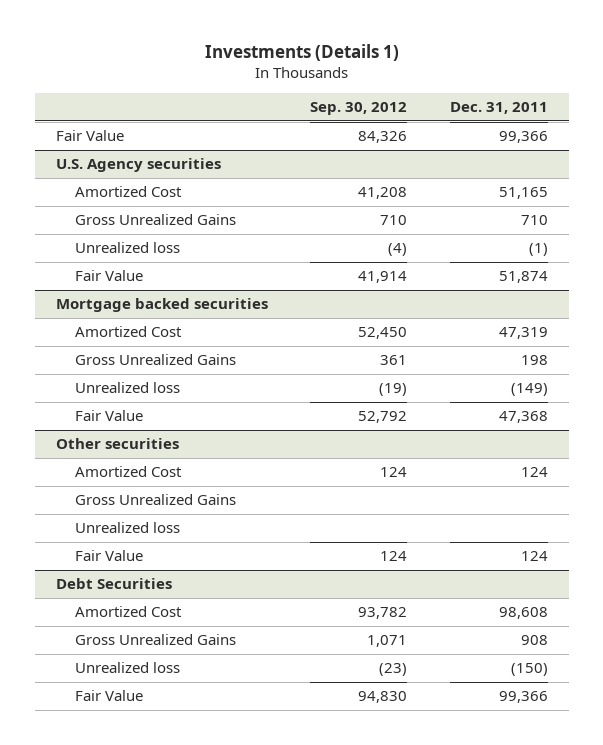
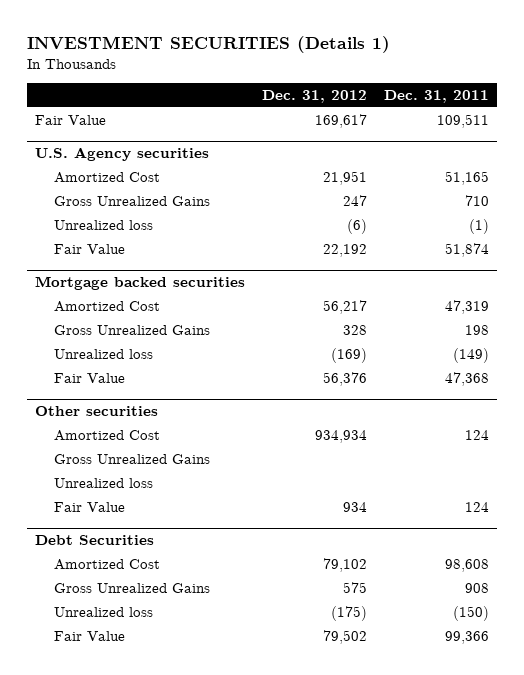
[204,43,399,61] Investments (Details 1) -> [26,36,390,54] INVESTMENT SECURITIES (Details 1)
[310,102,408,116] Sep. 30, 2012 -> none
none -> [261,89,367,103] Dec. 31, 2012
[498,131,548,144] 99,366 -> [436,113,489,128] 109,511

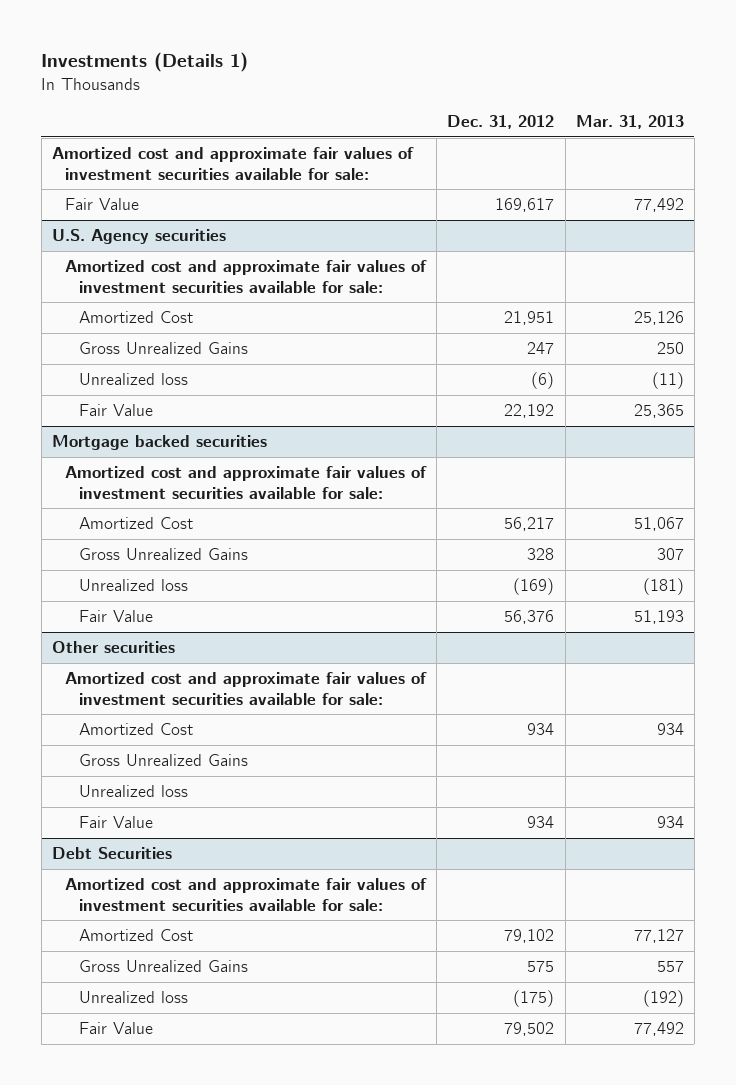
[26,36,390,54] INVESTMENT SECURITIES (Details 1) -> [41,52,249,73] Investments (Details 1)
[383,89,489,103] Dec. 31, 2011 -> none
none -> [575,115,684,130] Mar. 31, 2013
none -> [51,147,414,180] Amortized cost and approximate fair values of investment securities available for sale:
none -> [65,260,428,293] Amortized cost and approximate fair values of investment securities available for sale:
none -> [65,466,428,499] Amortized cost and approximate fair values of investment securities available for sale:
none -> [65,672,428,705] Amortized cost and approximate fair values of investment securities available for sale:
[314,429,367,443] 934,934 -> [527,723,555,736] 934
none -> [65,878,428,911] Amortized cost and approximate fair values of investment securities available for sale:

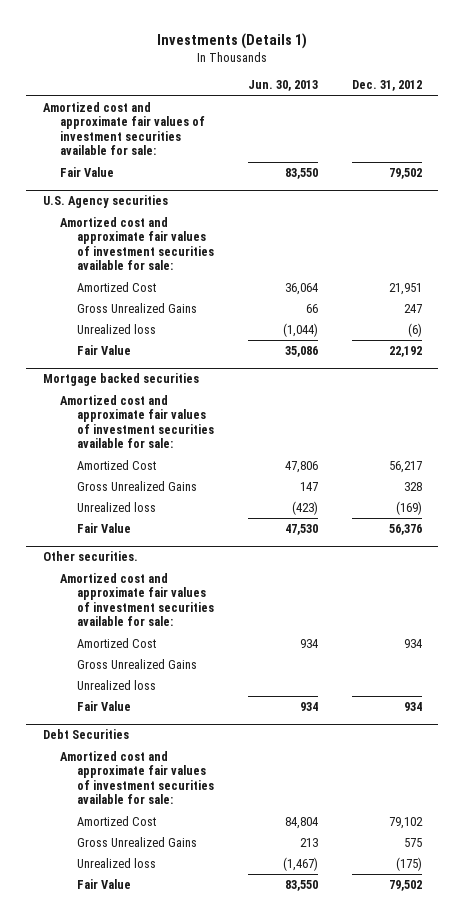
[575,115,684,130] Mar. 31, 2013 -> none
none -> [248,80,319,92] Jun. 30, 2013
[495,198,555,213] 169,617 -> [388,168,422,180] 79,502
[51,641,175,654] Other securities -> [42,551,138,562] Other securities.

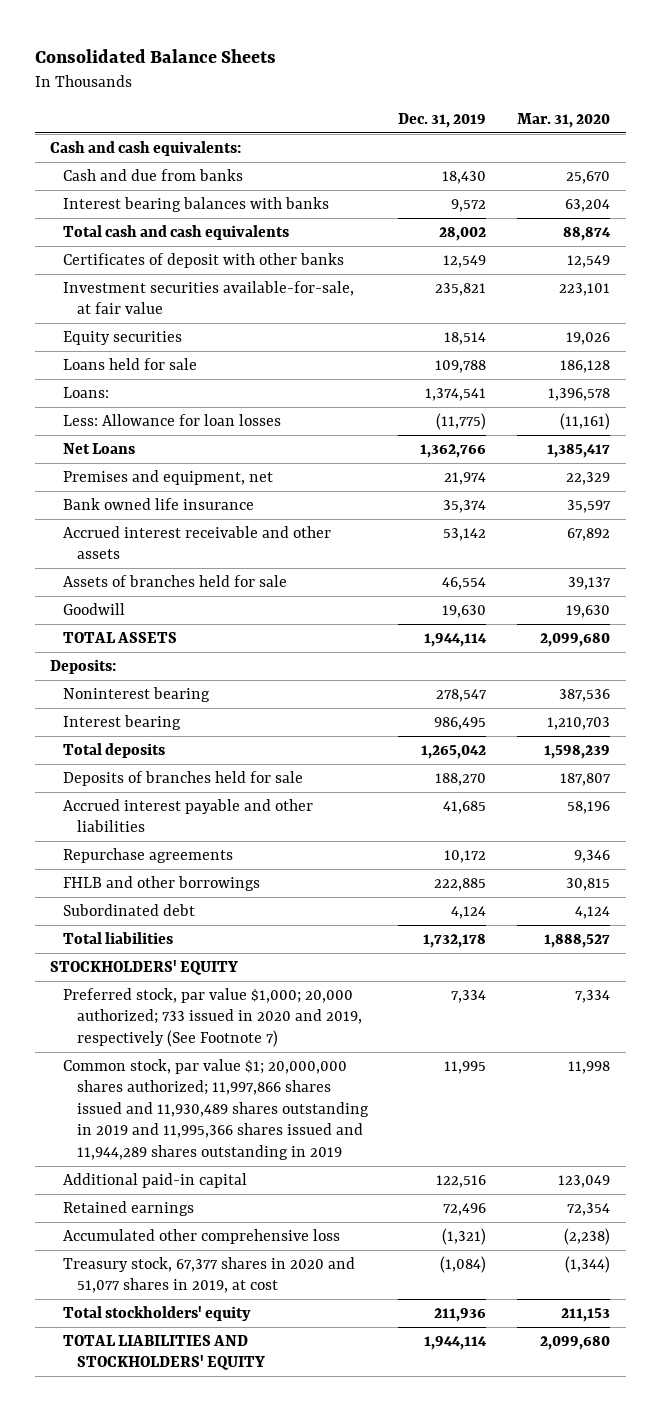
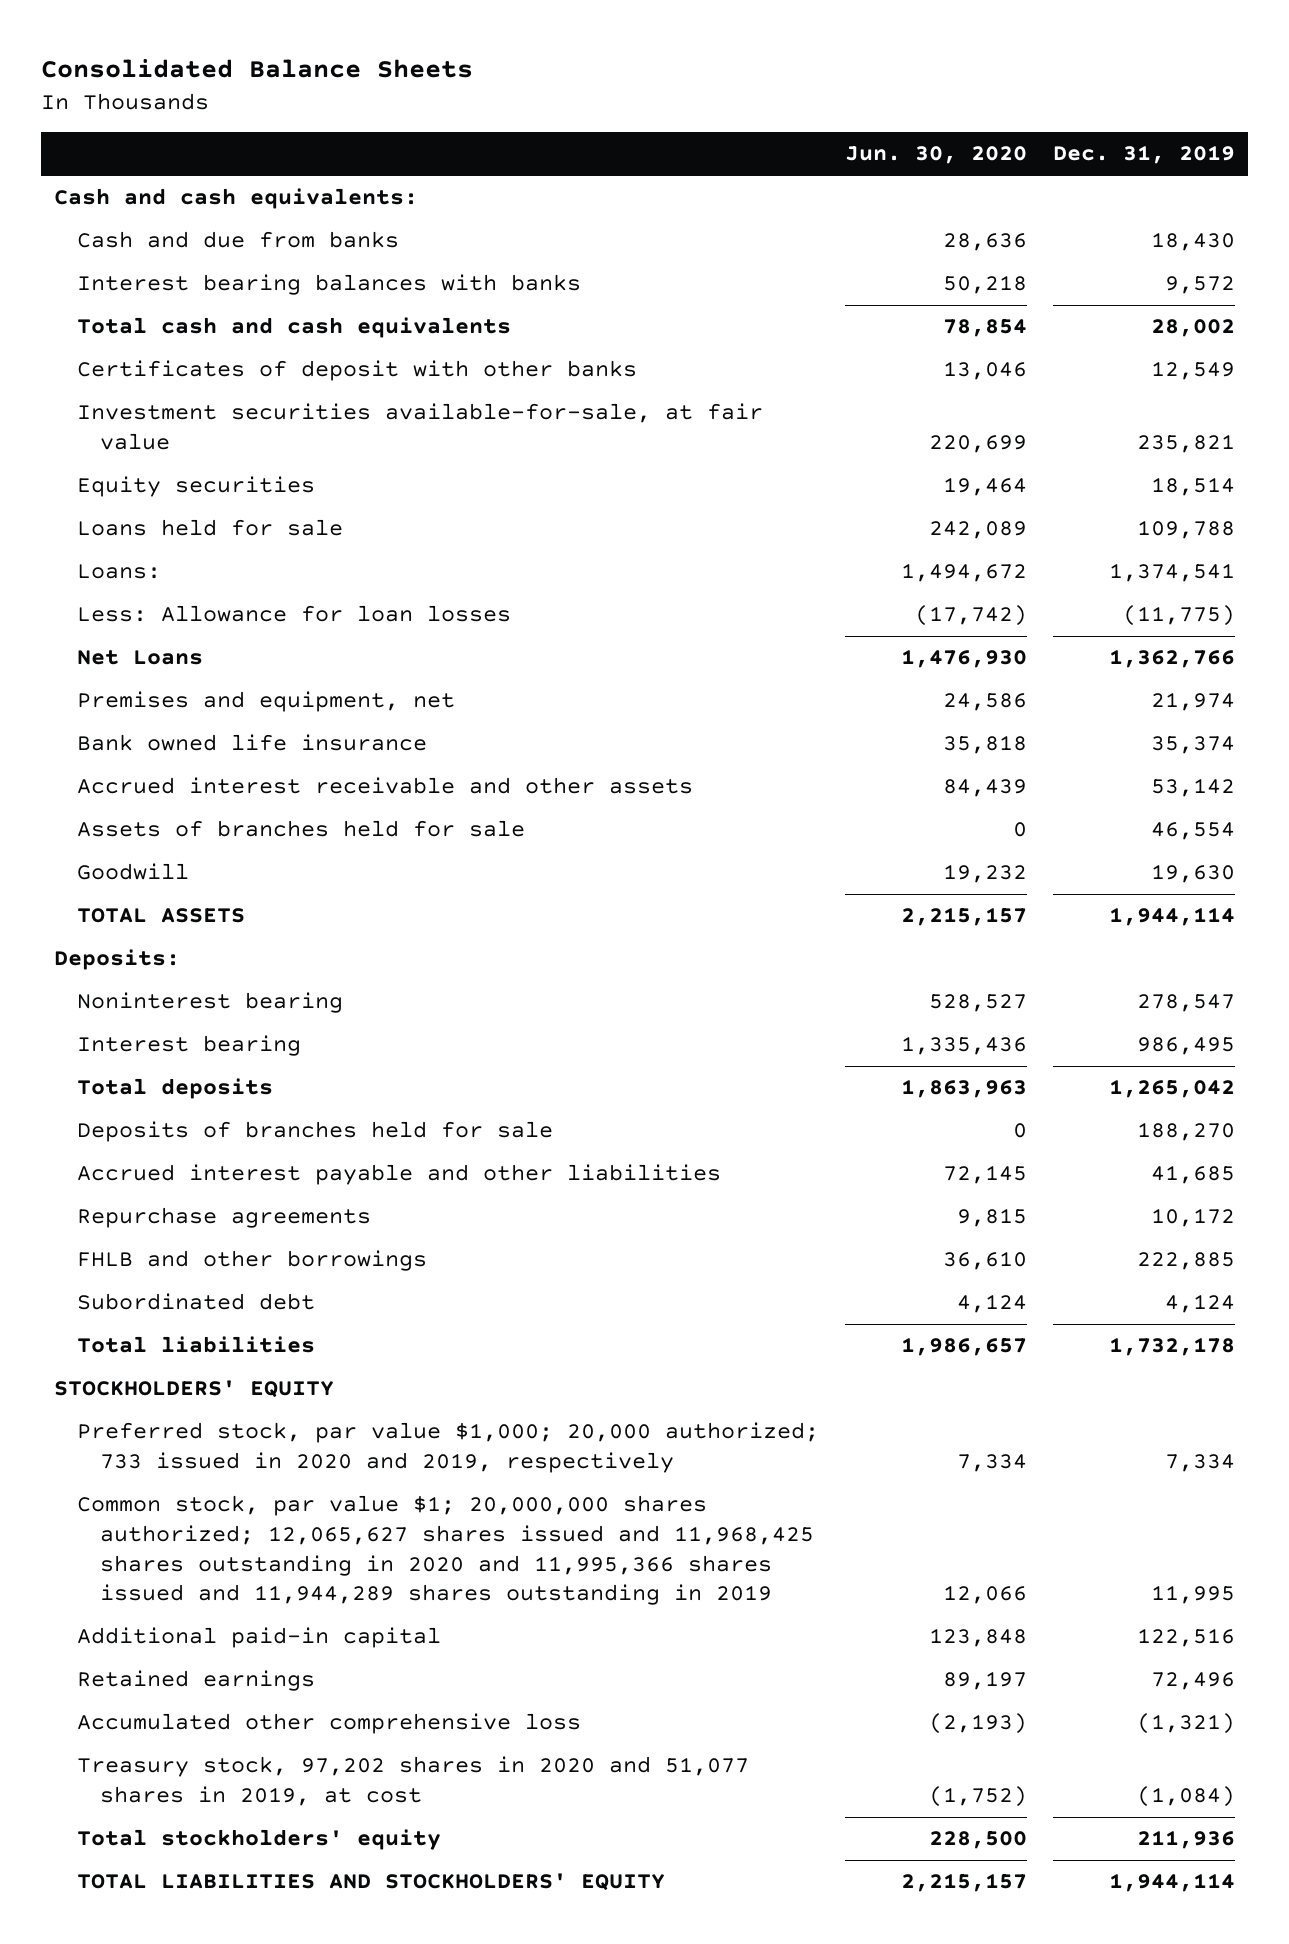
[517,113,611,129] Mar. 31, 2020 -> none
none -> [845,146,1028,165] Jun. 30, 2020
[63,987,362,1047] Preferred stock, par value $1,000; 20,000 authorized; 733 issued in 2020 and 2019, respectively (See Footnote 7) -> [77,1422,820,1474] Preferred stock, par value $1,000; 20,000 authorized; 733 issued in 2020 and 2019, respectively
[63,1058,369,1160] Common stock, par value $1; 20,000,000 shares authorized; 11,997,866 shares issued and 11,930,489 shares outstanding in 2019 and 11,995,366 shares issued and 11,944,289 shares outstanding in 2019 -> [77,1495,815,1606] Common stock, par value $1; 20,000,000 shares authorized; 12,065,627 shares issued and 11,968,425 shares outstanding in 2020 and 11,995,366 shares issued and 11,944,289 shares outstanding in 2019
[63,1256,356,1294] Treasury stock, 67,377 shares in 2020 and 51,077 shares in 2019, at cost -> [77,1756,750,1807] Treasury stock, 97,202 shares in 2020 and 51,077 shares in 2019, at cost

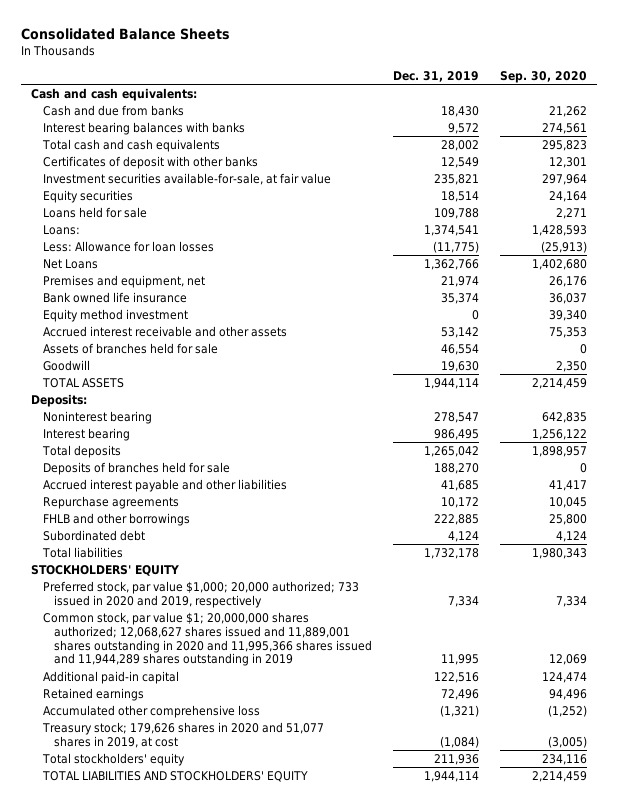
[845,146,1028,165] Jun. 30, 2020 -> none
none -> [500,70,588,83] Sep. 30, 2020
none -> [42,309,188,323] Equity method investment
[77,1495,815,1606] Common stock, par value $1; 20,000,000 shares authorized; 12,065,627 shares issued and 11,968,425 shares outstanding in 2020 and 11,995,366 shares issued and 11,944,289 shares outstanding in 2019 -> [42,612,373,667] Common stock, par value $1; 20,000,000 shares authorized; 12,068,627 shares issued and 11,889,001 shares outstanding in 2020 and 11,995,366 shares issued and 11,944,289 shares outstanding in 2019
[77,1756,750,1807] Treasury stock, 97,202 shares in 2020 and 51,077 shares in 2019, at cost -> [41,722,324,748] Treasury stock; 179,626 shares in 2020 and 51,077 shares in 2019, at cost

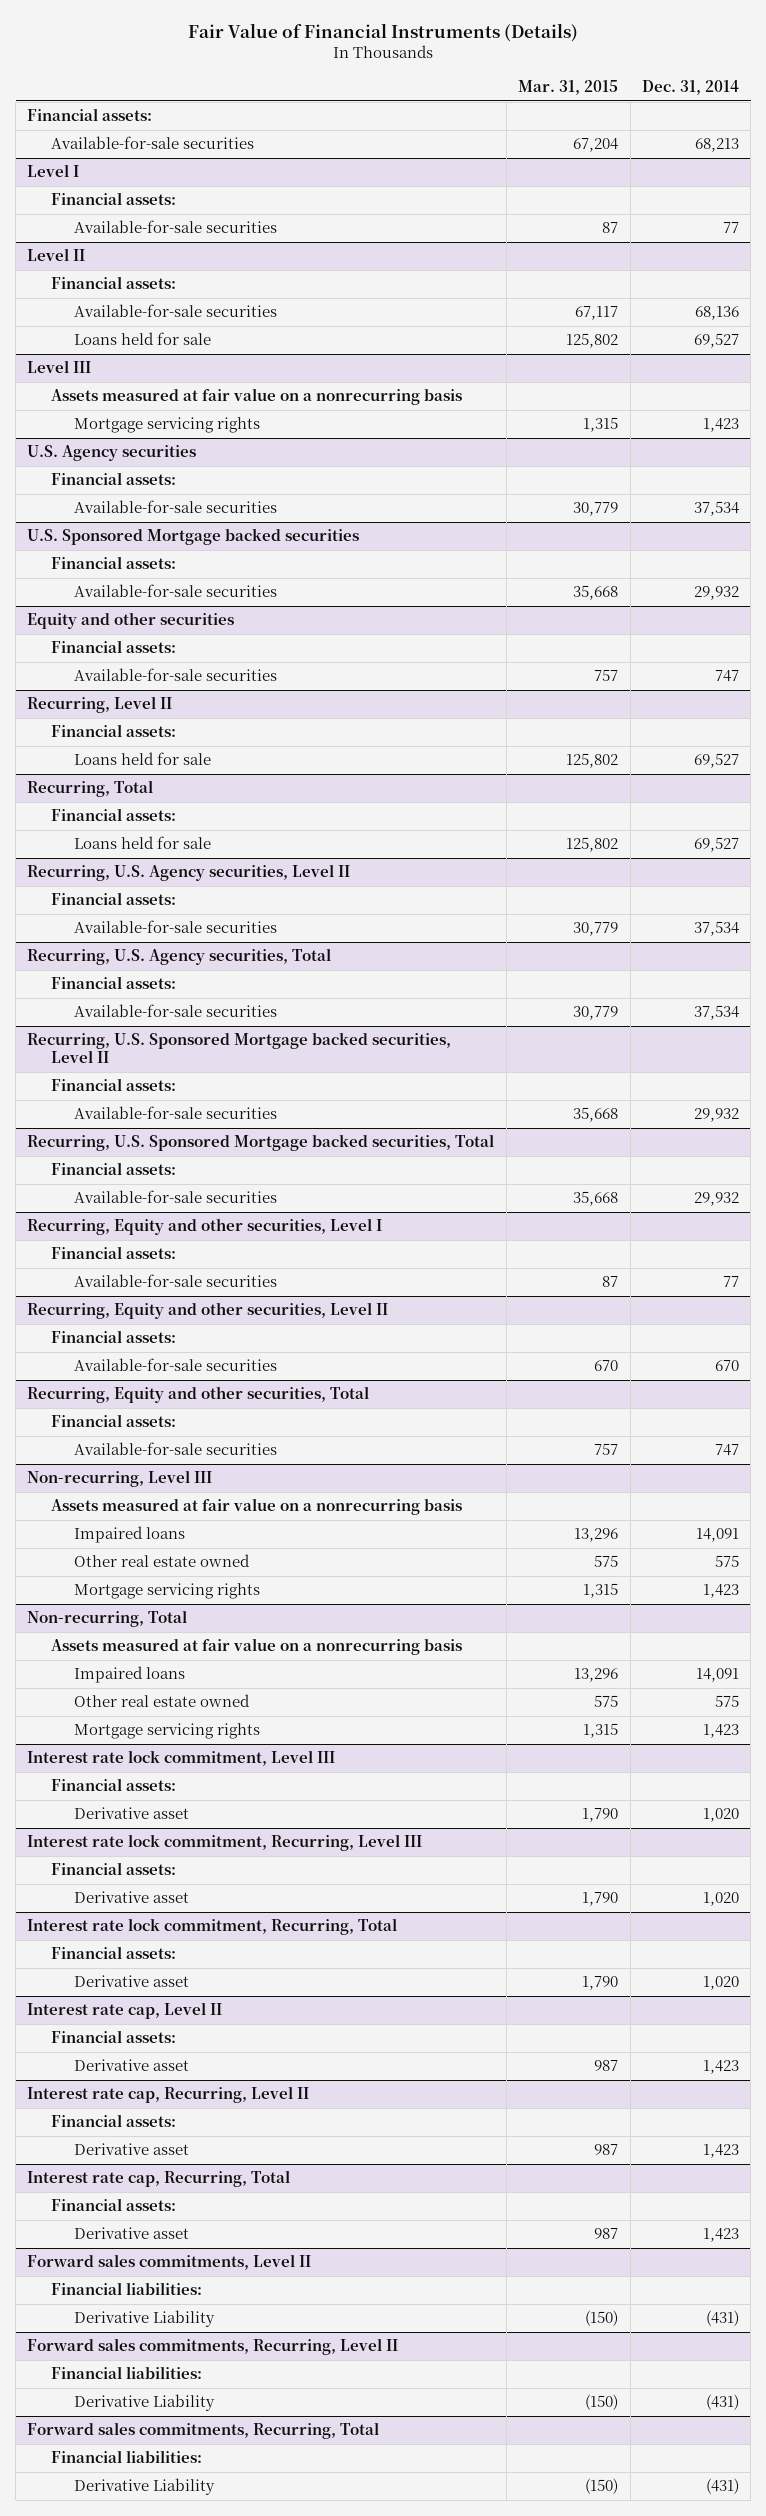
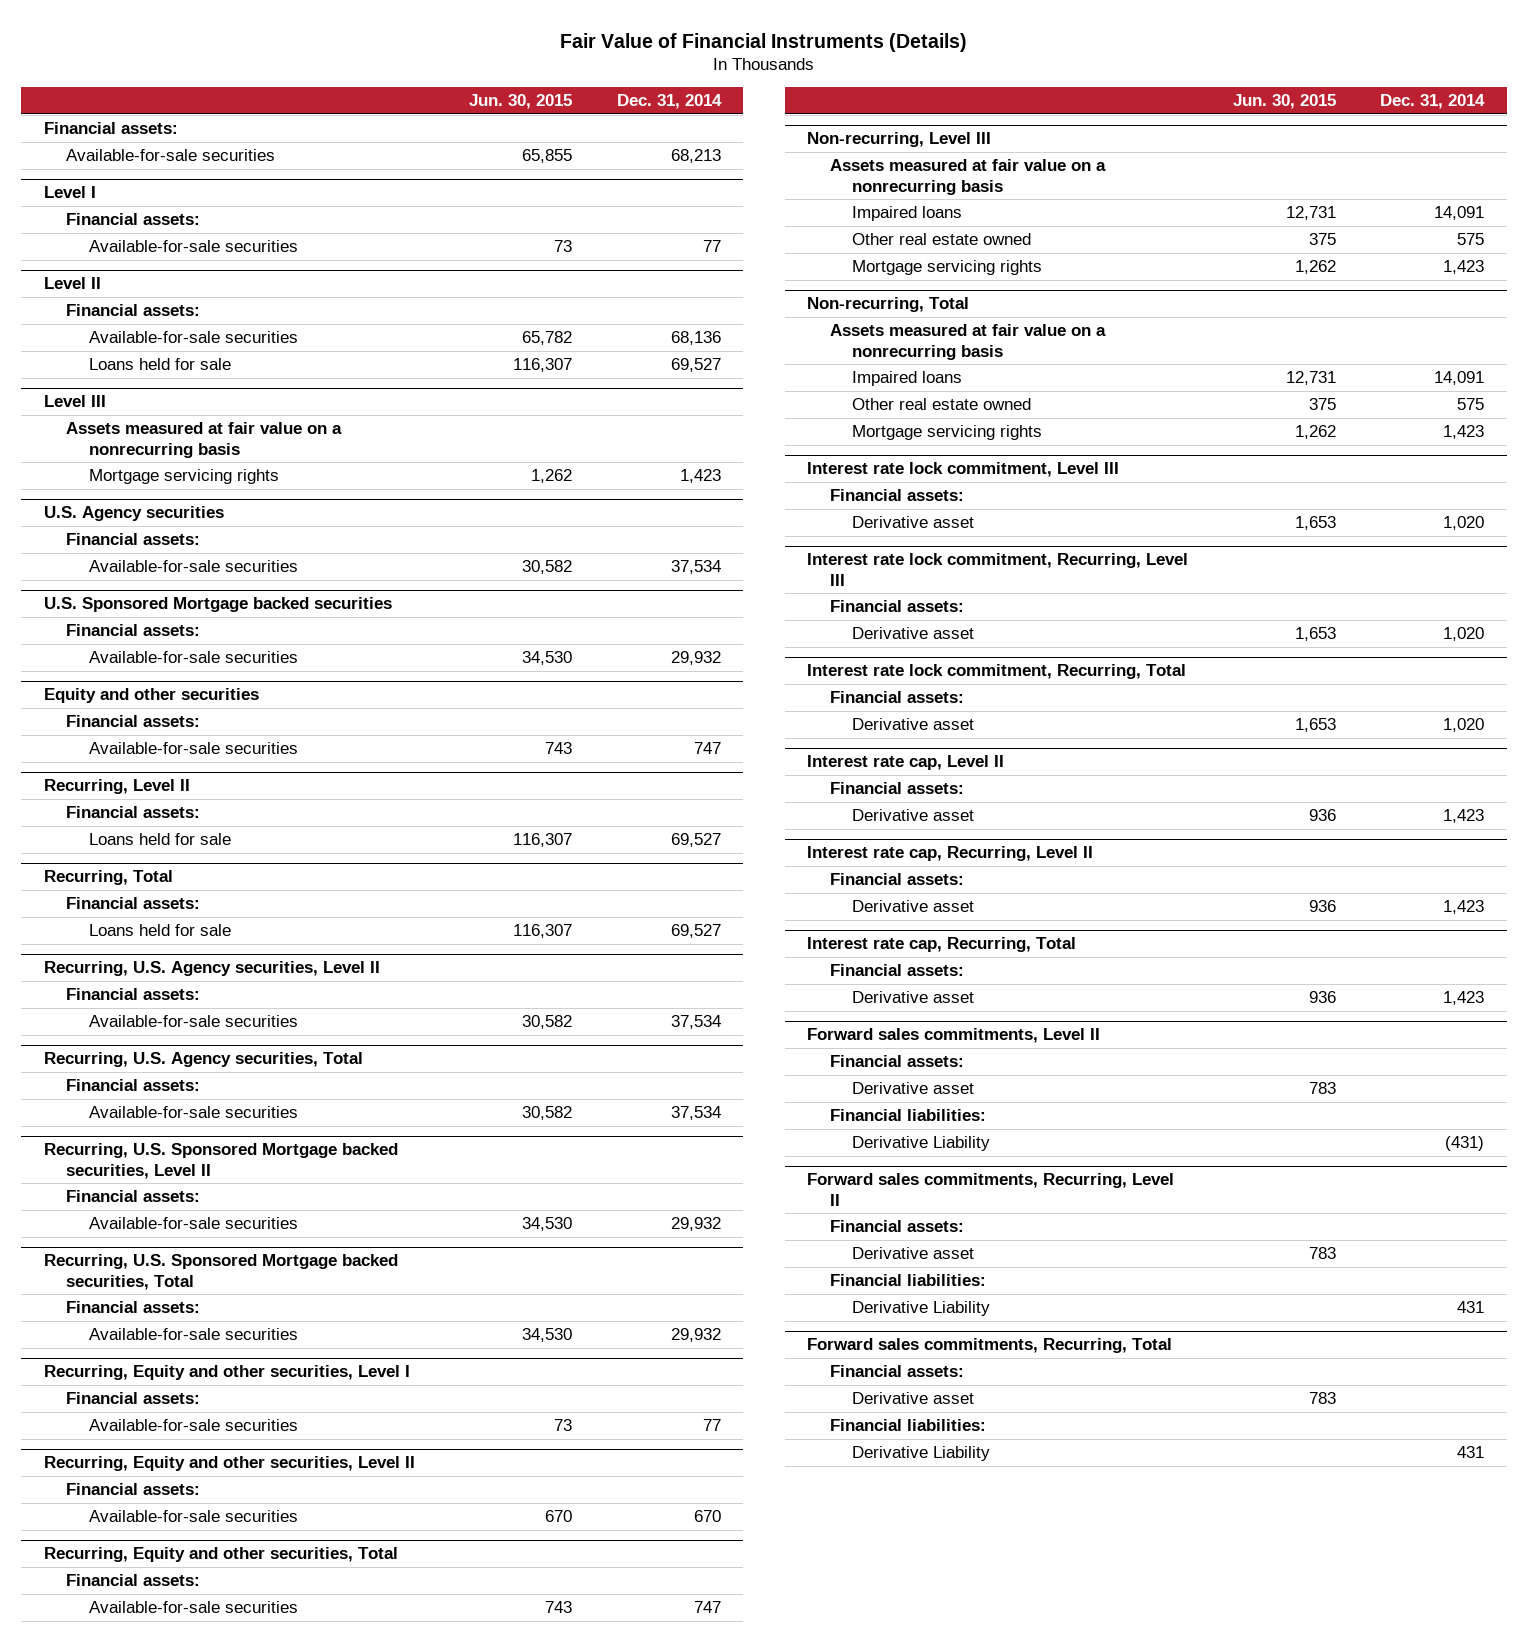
[518,80,619,96] Mar. 31, 2015 -> none
none -> [469,94,573,110] Jun. 30, 2015
none -> [829,1055,964,1068] Financial assets:
none -> [852,1082,975,1095] Derivative asset
none -> [829,1220,964,1233] Financial assets:
none -> [852,1247,975,1260] Derivative asset
[706,2394,740,2411] (431) -> [1457,1301,1485,1314] 431
none -> [829,1365,964,1378] Financial assets:
none -> [852,1392,975,1405] Derivative asset
[706,2478,740,2495] (431) -> [1457,1446,1485,1459] 431

